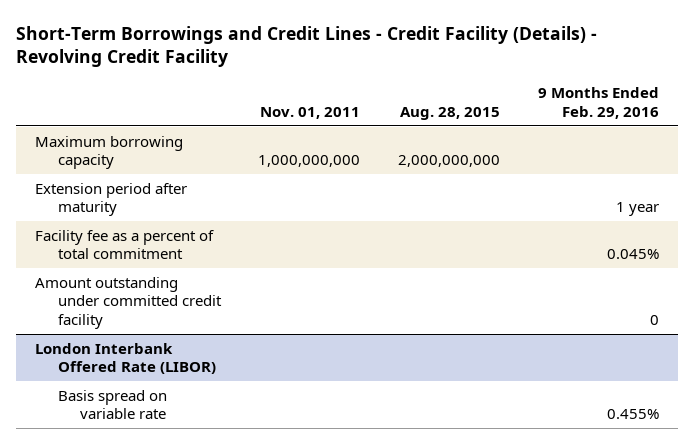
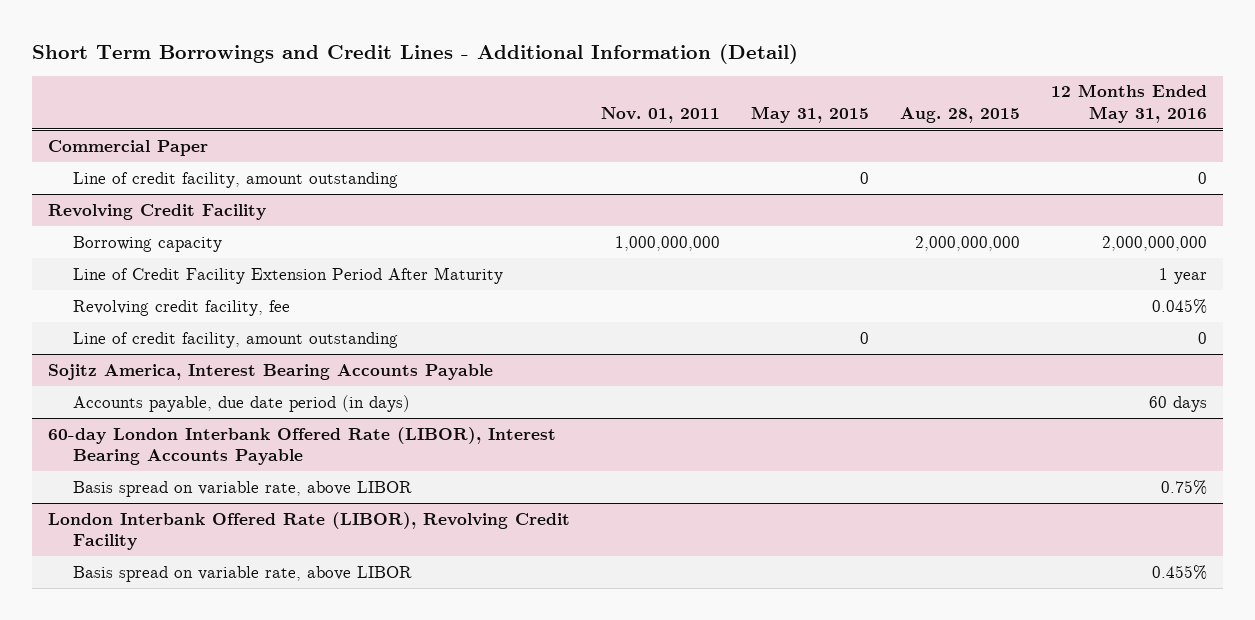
[16,25,598,68] Short-Term Borrowings and Credit Lines - Credit Facility (Details) - Revolving Credit Facility -> [32,43,799,64] Short Term Borrowings and Credit Lines - Additional Information (Detail)
[537,87,659,119] 9 Months Ended Feb. 29, 2016 -> none
none -> [750,105,869,123] May 31, 2015
none -> [1051,84,1208,123] 12 Months Ended May 31, 2016
[34,135,183,170] Maximum borrowing capacity -> none
[34,182,187,217] Extension period after maturity -> none
[34,229,214,260] Facility fee as a percent of total commitment -> none
[34,276,222,330] Amount outstanding under committed credit facility -> none
none -> [47,139,208,156] Commercial Paper
none -> [73,171,399,188] Line of credit facility, amount outstanding
none -> [47,203,266,220] Revolving Credit Facility
none -> [73,235,223,252] Borrowing capacity
none -> [73,266,504,284] Line of Credit Facility Extension Period After Maturity
none -> [73,299,291,316] Revolving credit facility, fee
none -> [73,331,399,348] Line of credit facility, amount outstanding
none -> [47,363,493,380] Sojitz America, Interest Bearing Accounts Payable
none -> [73,394,411,412] Accounts payable, due date period (in days)
none -> [47,426,556,466] 60-day London Interbank Offered Rate (LIBOR), Interest Bearing Accounts Payable
none -> [73,480,413,497] Basis spread on variable rate, above LIBOR
[34,342,216,375] London Interbank Offered Rate (LIBOR) -> [47,511,570,551] London Interbank Offered Rate (LIBOR), Revolving Credit Facility
[57,389,167,420] Basis spread on variable rate -> [73,565,413,582] Basis spread on variable rate, above LIBOR

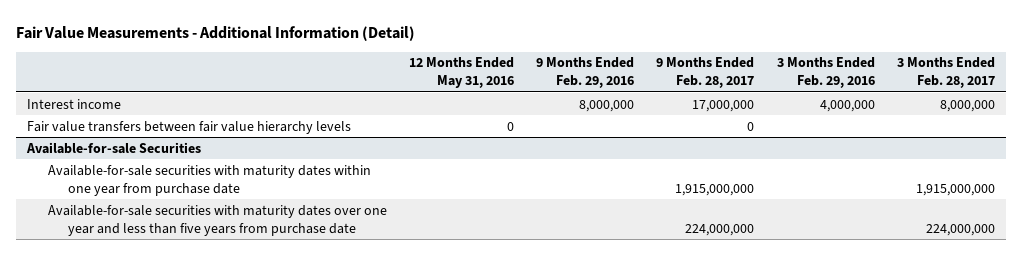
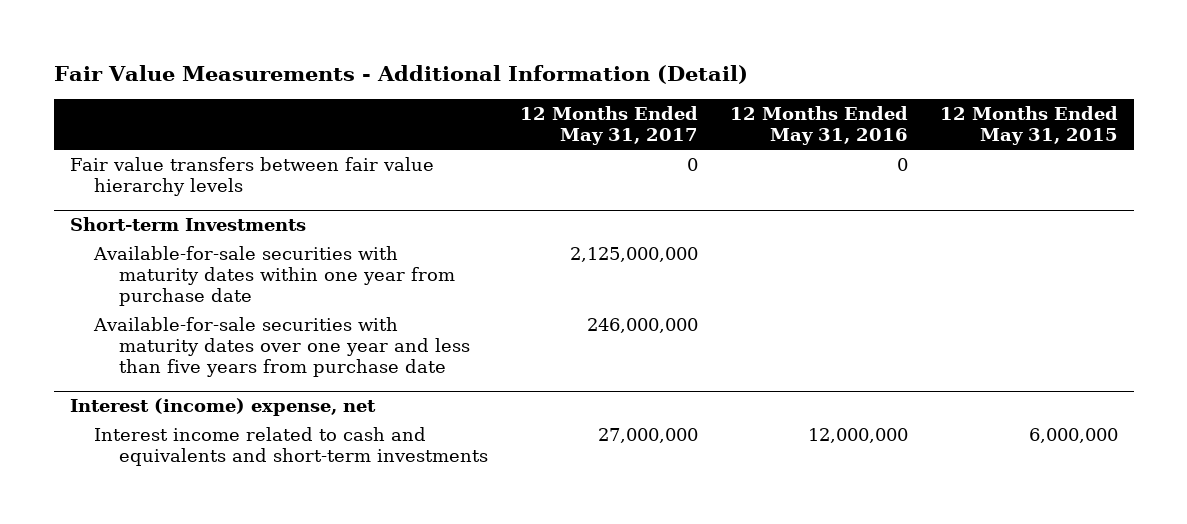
[536,57,635,89] 9 Months Ended Feb. 29, 2016 -> none
[656,57,755,89] 9 Months Ended Feb. 28, 2017 -> none
[776,57,875,89] 3 Months Ended Feb. 29, 2016 -> none
[896,57,995,89] 3 Months Ended Feb. 28, 2017 -> none
none -> [519,106,698,146] 12 Months Ended May 31, 2017
none -> [939,106,1118,146] 12 Months Ended May 31, 2015
[27,98,122,109] Interest income -> none
[26,141,202,154] Available-for-sale Securities -> [69,217,306,232] Short-term Investments
none -> [69,398,376,417] Interest (income) expense, net
none -> [94,426,488,466] Interest income related to cash and equivalents and short-term investments

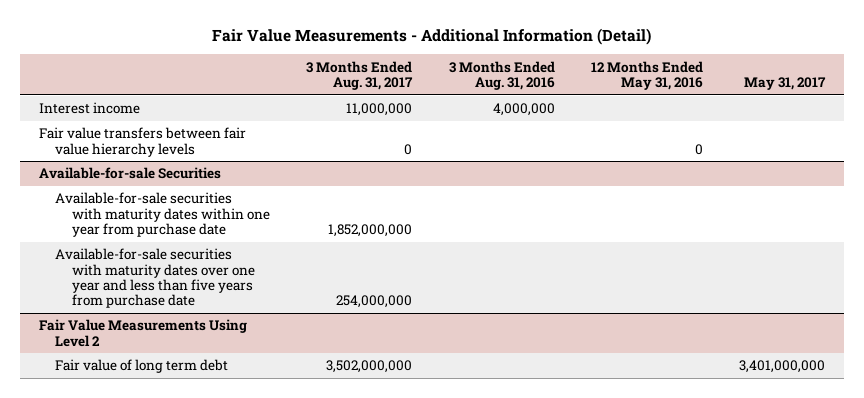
[519,106,698,146] 12 Months Ended May 31, 2017 -> none
[939,106,1118,146] 12 Months Ended May 31, 2015 -> none
none -> [306,60,414,91] 3 Months Ended Aug. 31, 2017
none -> [448,60,555,91] 3 Months Ended Aug. 31, 2016
none -> [744,77,827,91] May 31, 2017
none -> [38,102,140,115] Interest income
[69,217,306,232] Short-term Investments -> [38,167,221,180] Available-for-sale Securities
[69,398,376,417] Interest (income) expense, net -> none
[94,426,488,466] Interest income related to cash and equivalents and short-term investments -> none
none -> [38,319,247,347] Fair Value Measurements Using Level 2
none -> [55,359,229,374] Fair value of long term debt

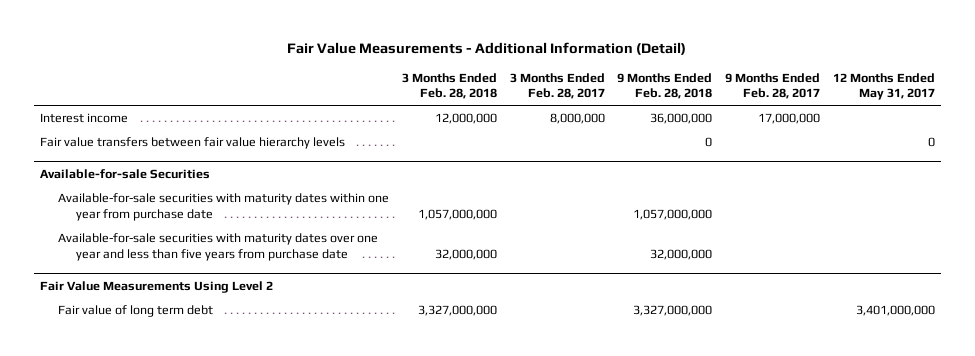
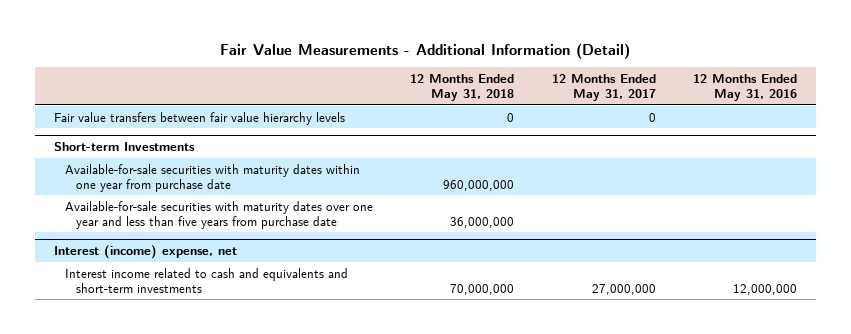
[401,72,497,100] 3 Months Ended Feb. 28, 2018 -> none
[509,72,605,100] 3 Months Ended Feb. 28, 2017 -> none
[617,72,713,100] 9 Months Ended Feb. 28, 2018 -> none
[725,72,821,100] 9 Months Ended Feb. 28, 2017 -> none
none -> [410,74,515,102] 12 Months Ended May 31, 2018
none -> [693,74,798,102] 12 Months Ended May 31, 2016
[40,113,129,124] Interest income -> none
[40,168,211,179] Available-for-sale Securities -> [53,142,195,152] Short-term Investments
[40,280,274,293] Fair Value Measurements Using Level 2 -> none
[58,305,214,318] Fair value of long term debt -> none
none -> [53,245,237,260] Interest (income) expense, net
none -> [64,267,348,293] Interest income related to cash and equivalents and short-term investments

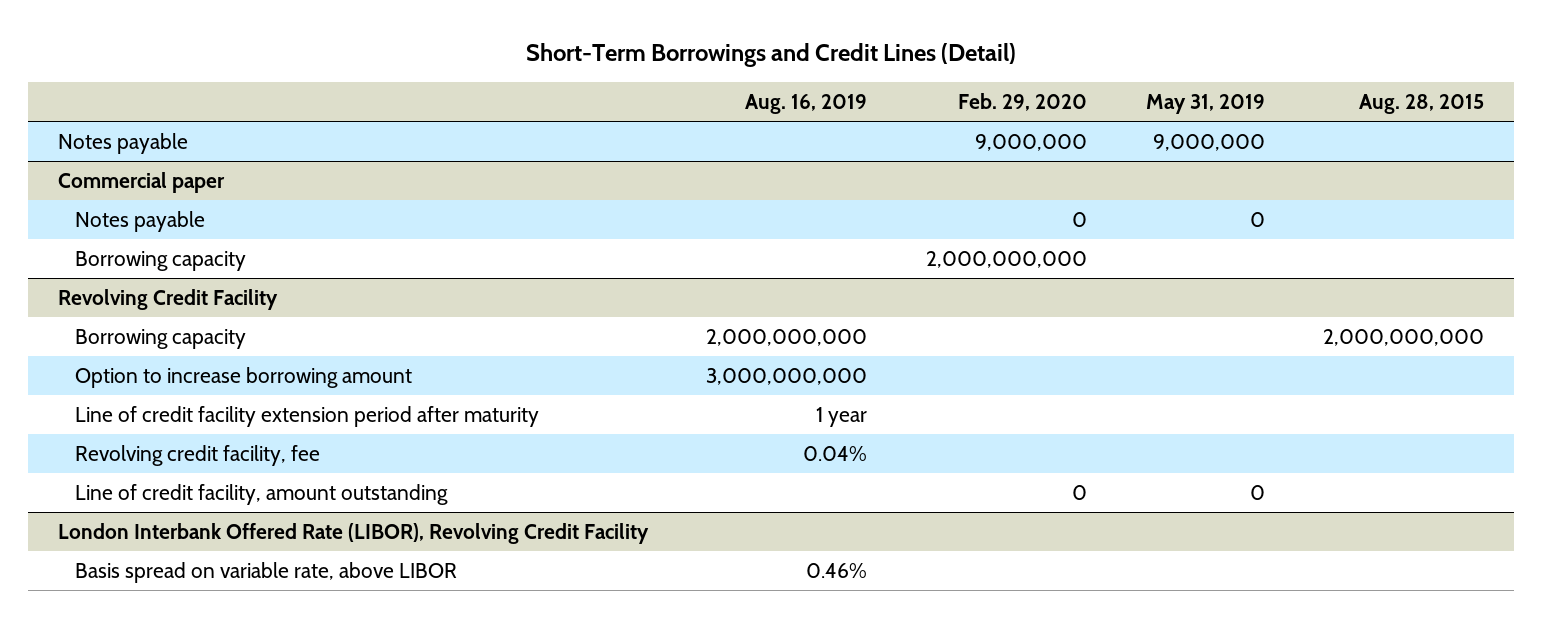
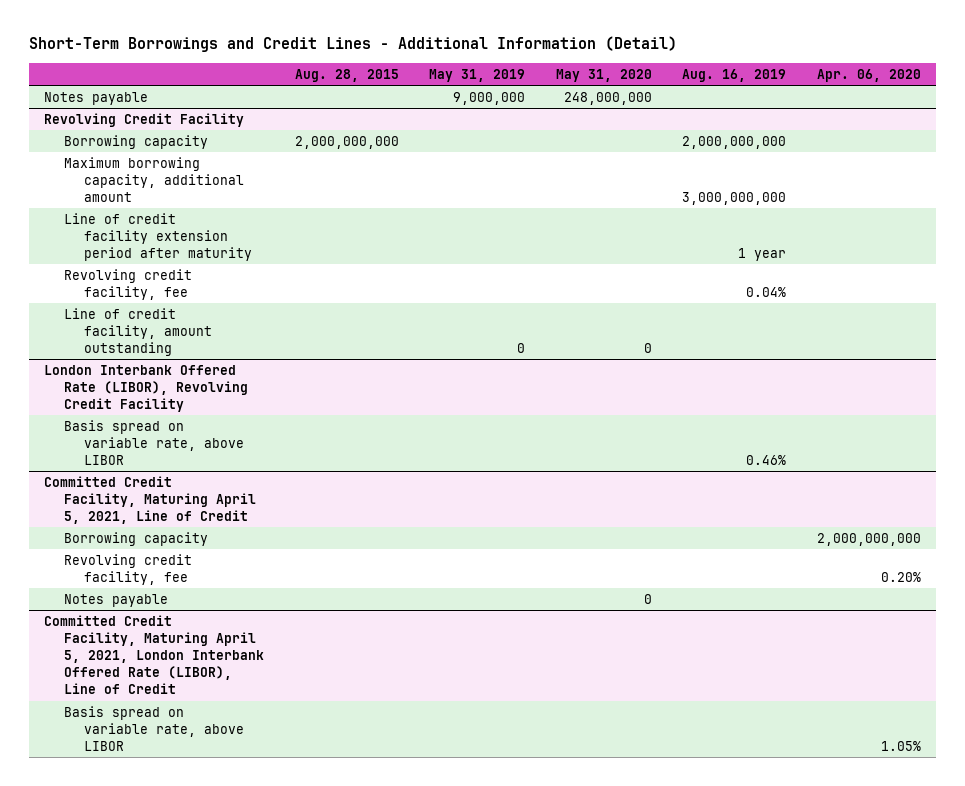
[526,42,1017,67] Short-Term Borrowings and Credit Lines (Detail) -> [28,36,677,53] Short-Term Borrowings and Credit Lines - Additional Information (Detail)
[958,92,1088,111] Feb. 29, 2020 -> none
none -> [555,68,652,82] May 31, 2020
none -> [816,68,921,82] Apr. 06, 2020
[57,172,225,194] Commercial paper -> none
[74,211,205,233] Notes payable -> none
[74,251,246,272] Borrowing capacity -> none
[74,367,412,389] Option to increase borrowing amount -> [64,157,245,203] Maximum borrowing capacity, additional amount
none -> [44,476,257,525] Committed Credit Facility, Maturing April 5, 2021, Line of Credit
none -> [64,532,209,547] Borrowing capacity
none -> [64,554,193,586] Revolving credit facility, fee
none -> [64,594,169,608] Notes payable
none -> [44,615,265,695] Committed Credit Facility, Maturing April 5, 2021, London Interbank Offered Rate (LIBOR), Line of Credit
none -> [64,706,245,752] Basis spread on variable rate, above LIBOR

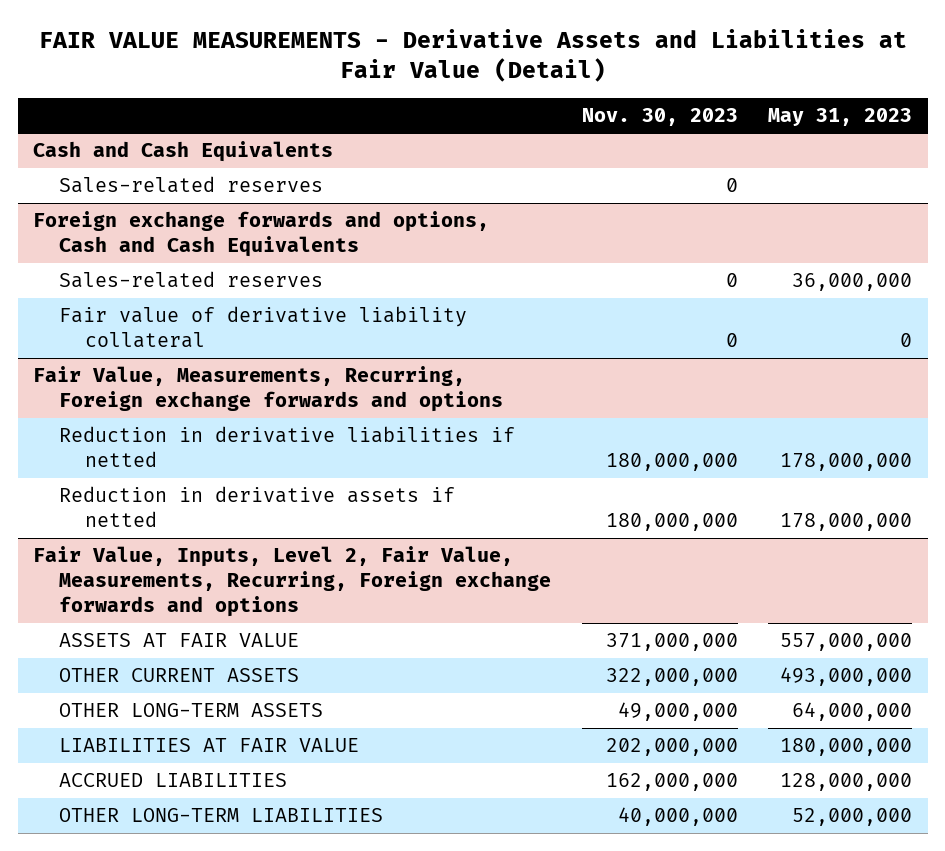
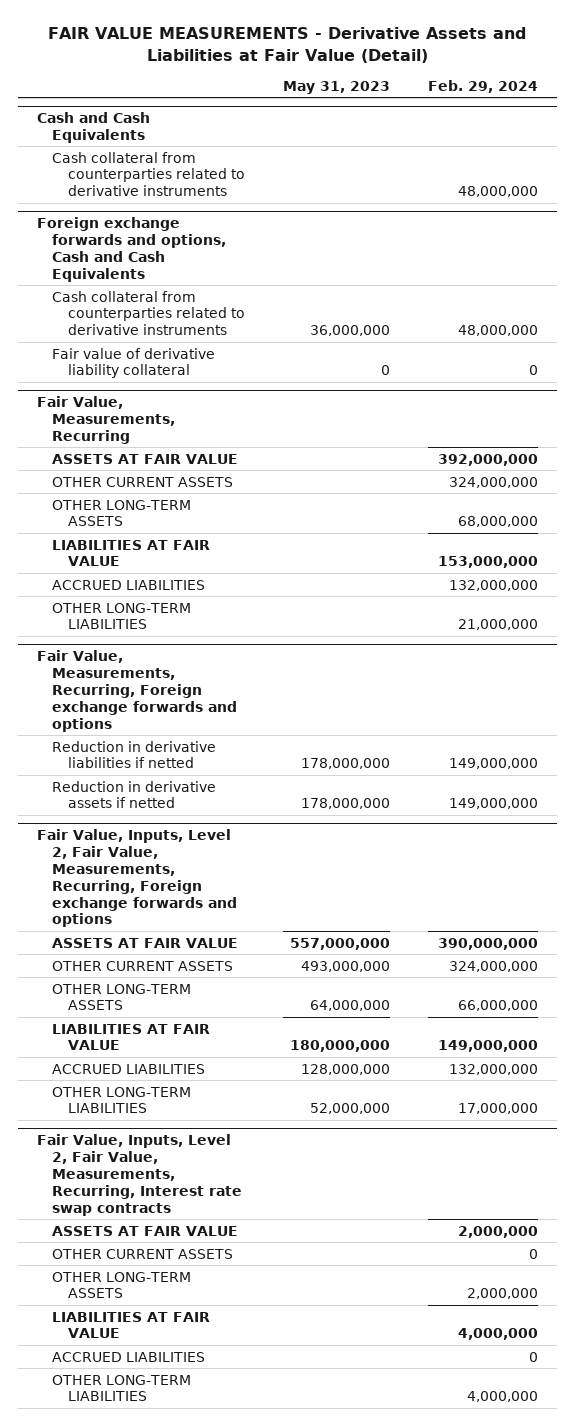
[581,107,738,126] Nov. 30, 2023 -> none
none -> [428,80,539,94] Feb. 29, 2024
[59,176,324,194] Sales-related reserves -> [52,151,246,197] Cash collateral from counterparties related to derivative instruments
[59,271,324,289] Sales-related reserves -> [52,290,246,336] Cash collateral from counterparties related to derivative instruments
none -> [36,396,176,444] Fair Value, Measurements, Recurring
none -> [52,453,239,464] ASSETS AT FAIR VALUE
none -> [52,476,234,487] OTHER CURRENT ASSETS
none -> [52,499,192,527] OTHER LONG-TERM ASSETS
none -> [52,539,211,567] LIABILITIES AT FAIR VALUE
none -> [52,579,206,590] ACCRUED LIABILITIES
none -> [52,602,192,630] OTHER LONG-TERM LIABILITIES
none -> [36,1134,243,1216] Fair Value, Inputs, Level 2, Fair Value, Measurements, Recurring, Interest rate swap contracts
none -> [52,1225,239,1236] ASSETS AT FAIR VALUE
none -> [52,1248,234,1259] OTHER CURRENT ASSETS
none -> [52,1271,192,1299] OTHER LONG-TERM ASSETS
none -> [52,1311,211,1339] LIABILITIES AT FAIR VALUE
none -> [52,1351,206,1362] ACCRUED LIABILITIES
none -> [52,1374,192,1402] OTHER LONG-TERM LIABILITIES

